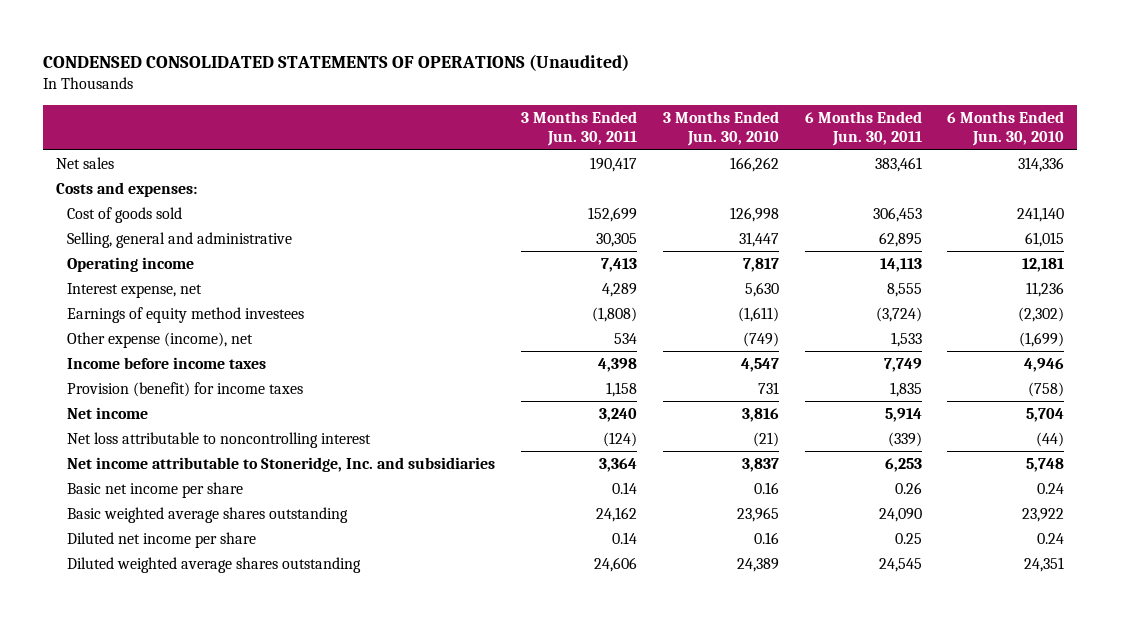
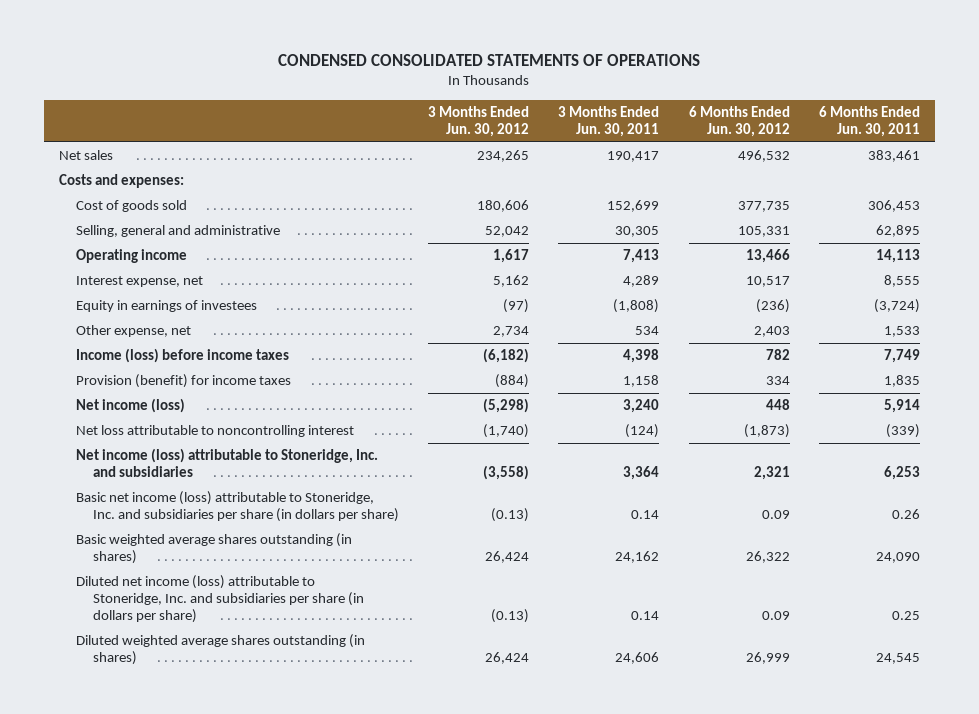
[43,53,630,71] CONDENSED CONSOLIDATED STATEMENTS OF OPERATIONS (Unaudited) -> [278,54,701,67] CONDENSED CONSOLIDATED STATEMENTS OF OPERATIONS
[662,110,779,147] 3 Months Ended Jun. 30, 2010 -> none
[947,110,1065,147] 6 Months Ended Jun. 30, 2010 -> none
none -> [427,105,529,137] 3 Months Ended Jun. 30, 2012
none -> [688,105,790,137] 6 Months Ended Jun. 30, 2012
[67,307,305,324] Earnings of equity method investees -> [75,299,257,312] Equity in earnings of investees
[67,332,254,349] Other expense (income), net -> [75,324,191,337] Other expense, net
[67,357,267,370] Income before income taxes -> [75,347,289,363] Income (loss) before income taxes
[67,407,149,420] Net income -> [75,397,185,413] Net income (loss)
[67,457,496,473] Net income attributable to Stoneridge, Inc. and subsidiaries -> [75,447,378,478] Net income (loss) attributable to Stoneridge, Inc. and subsidiaries
[67,482,244,499] Basic net income per share -> [75,490,399,523] Basic net income (loss) attributable to Stoneridge, Inc. and subsidiaries per share (in dollars per share)
[67,507,349,524] Basic weighted average shares outstanding -> [75,532,352,565] Basic weighted average shares outstanding (in shares)
[67,532,257,549] Diluted net income per share -> [75,574,364,624] Diluted net income (loss) attributable to Stoneridge, Inc. and subsidiaries per share (in dollars per share)
[67,557,362,574] Diluted weighted average shares outstanding -> [75,633,365,666] Diluted weighted average shares outstanding (in shares)

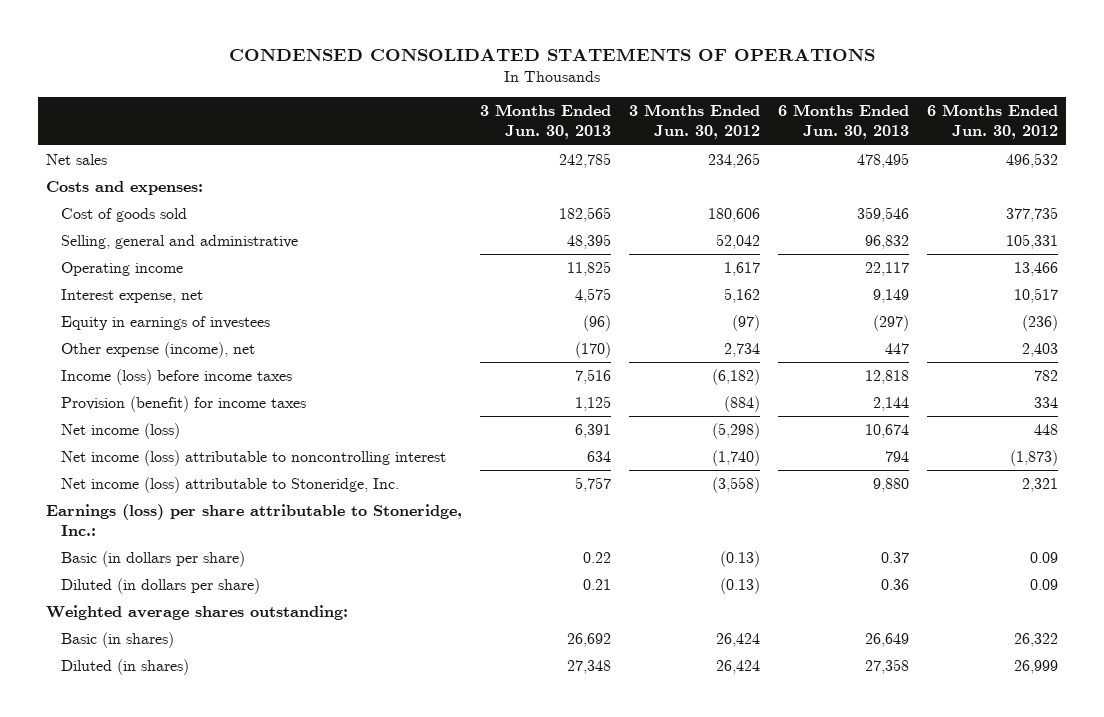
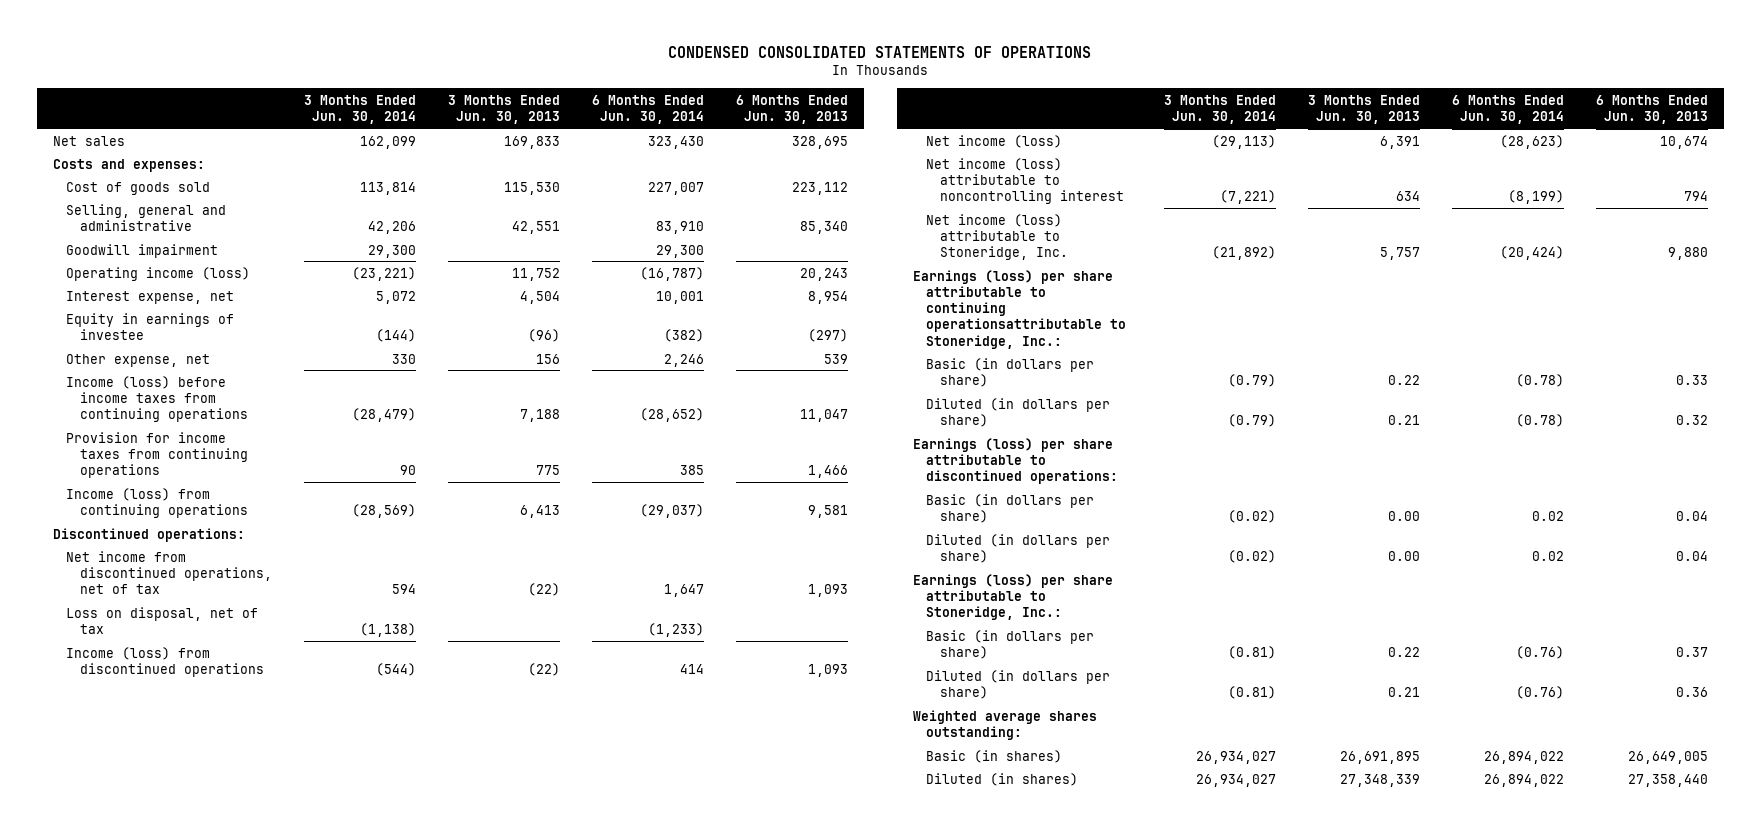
[629,104,761,140] 3 Months Ended Jun. 30, 2012 -> none
[926,104,1058,140] 6 Months Ended Jun. 30, 2012 -> none
none -> [303,94,416,125] 3 Months Ended Jun. 30, 2014
none -> [591,94,704,125] 6 Months Ended Jun. 30, 2014
[559,152,612,168] 242,785 -> [503,135,560,149] 169,833
[856,152,909,168] 478,495 -> [792,135,849,149] 328,695
[559,206,612,222] 182,565 -> [503,181,560,195] 115,530
[856,206,909,222] 359,546 -> [792,181,849,195] 223,112
[567,233,612,249] 48,395 -> [511,220,560,234] 42,551
[864,234,909,249] 96,832 -> [800,220,849,234] 85,340
none -> [66,243,219,258] Goodwill impairment
[60,261,183,276] Operating income -> [66,266,251,281] Operating income (loss)
[567,260,612,276] 11,825 -> [511,267,560,281] 11,752
[864,261,909,276] 22,117 -> [800,267,849,281] 20,243
[575,287,612,303] 4,575 -> [519,290,560,304] 4,504
[872,288,909,303] 9,149 -> [808,290,849,304] 8,954
[60,315,270,330] Equity in earnings of investees -> [66,312,235,340] Equity in earnings of investee
[60,341,255,358] Other expense (income), net -> [66,353,211,367] Other expense, net
[575,341,612,358] (170) -> [535,353,560,364] 156
[884,342,909,354] 447 -> [824,353,849,364] 539
[60,368,292,385] Income (loss) before income taxes -> [66,375,248,423] Income (loss) before income taxes from continuing operations
[575,368,612,384] 7,516 -> [519,409,560,423] 7,188
[864,369,909,384] 12,818 -> [800,409,849,423] 11,047
[60,395,306,412] Provision (benefit) for income taxes -> [66,431,248,479] Provision for income taxes from continuing operations
[575,395,612,411] 1,125 -> [535,465,560,476] 775
[872,396,909,411] 2,144 -> [808,465,849,479] 1,466
none -> [66,487,248,518] Income (loss) from continuing operations
none -> [53,527,246,542] Discontinued operations:
none -> [66,550,272,595] Net income from discontinued operations, net of tax
none -> [66,606,259,634] Loss on disposal, net of tax
none -> [66,646,264,677] Income (loss) from discontinued operations
none -> [912,269,1127,349] Earnings (loss) per share attributable to continuing operationsattributable to Stoneridge, Inc.:
none -> [926,357,1095,387] Basic (in dollars per share)
none -> [926,397,1111,427] Diluted (in dollars per share)
none -> [912,437,1119,485] Earnings (loss) per share attributable to discontinued operations:
none -> [926,493,1095,523] Basic (in dollars per share)
none -> [926,533,1111,563] Diluted (in dollars per share)
[567,632,612,647] 26,692 -> [1339,750,1420,764] 26,691,895
[864,632,909,647] 26,649 -> [1627,750,1708,764] 26,649,005
[567,659,612,674] 27,348 -> [1339,773,1420,787] 27,348,339
[864,658,909,674] 27,358 -> [1627,773,1708,787] 27,358,440

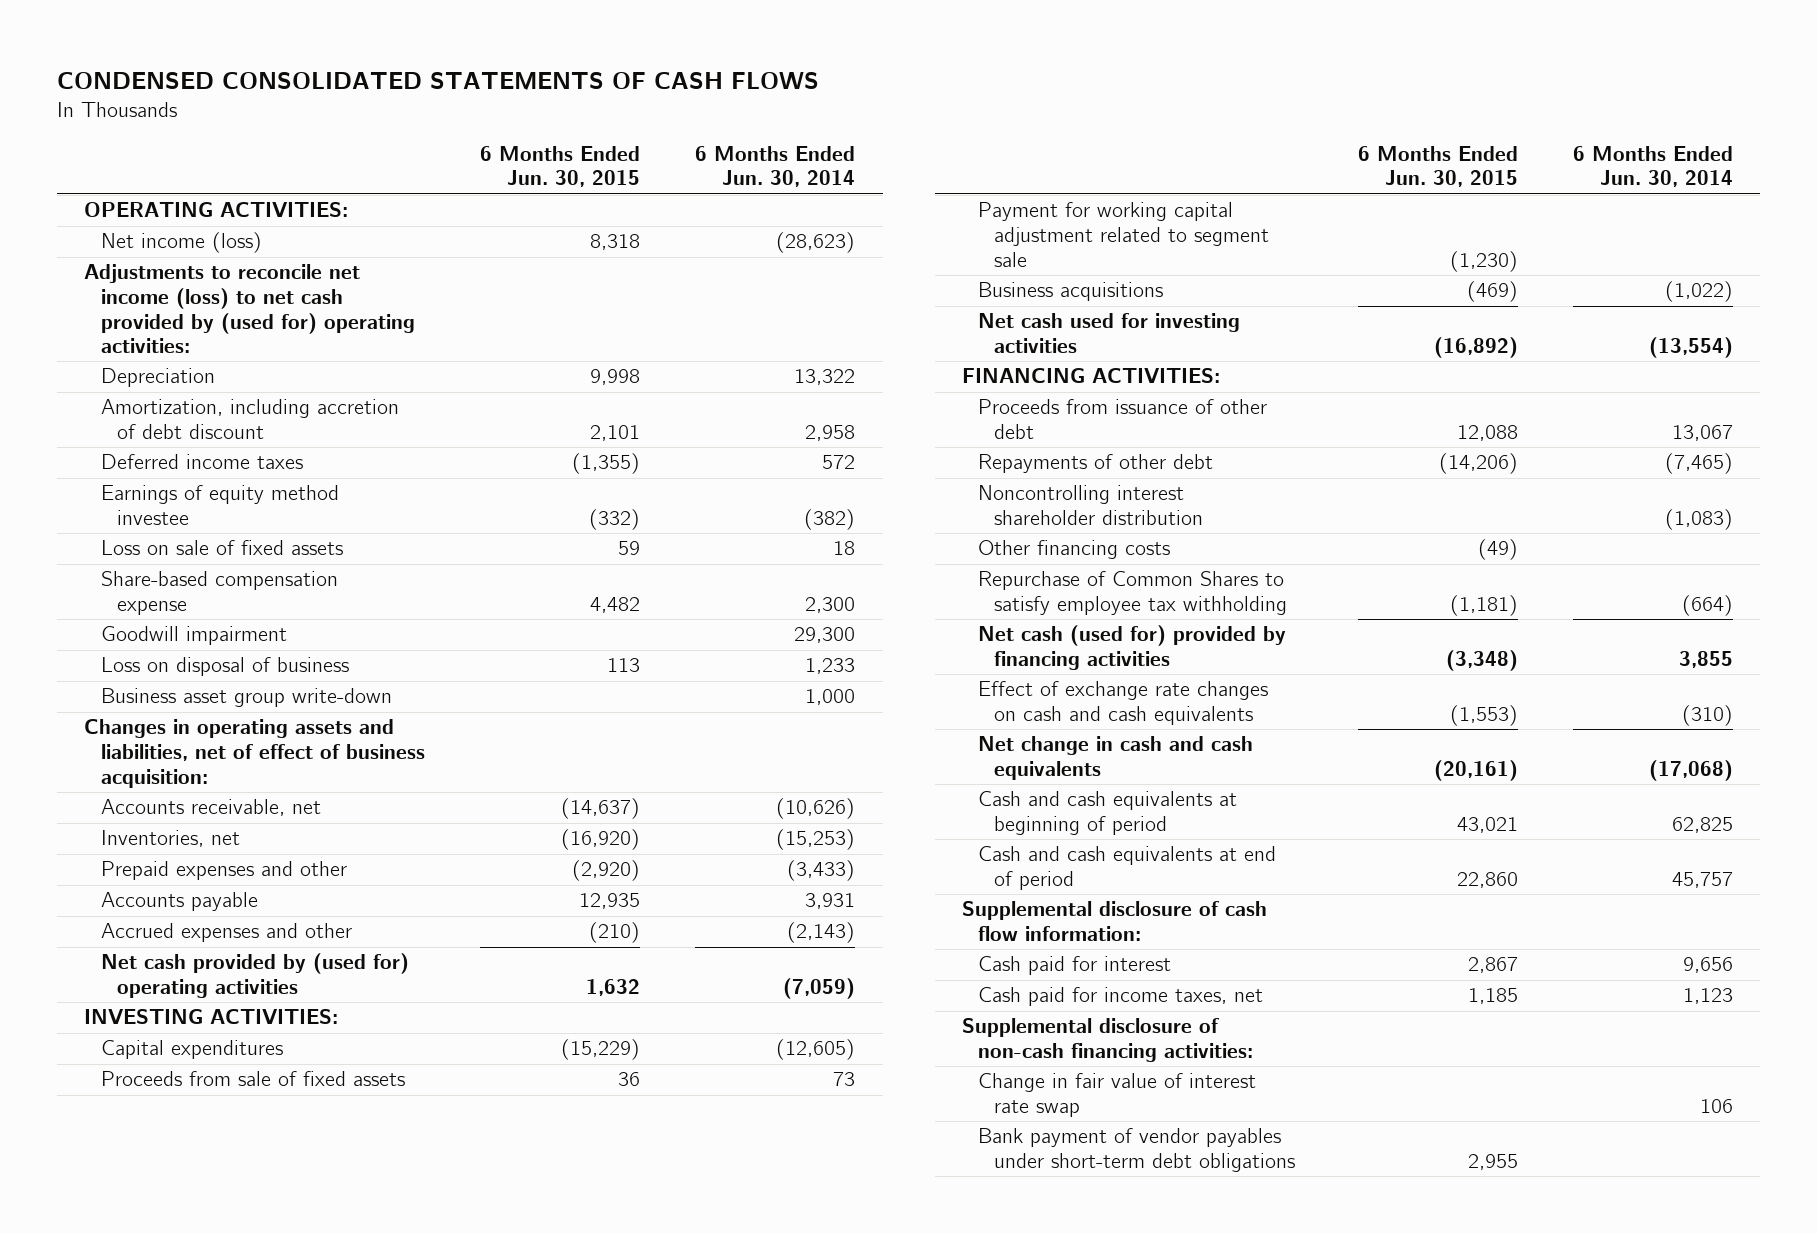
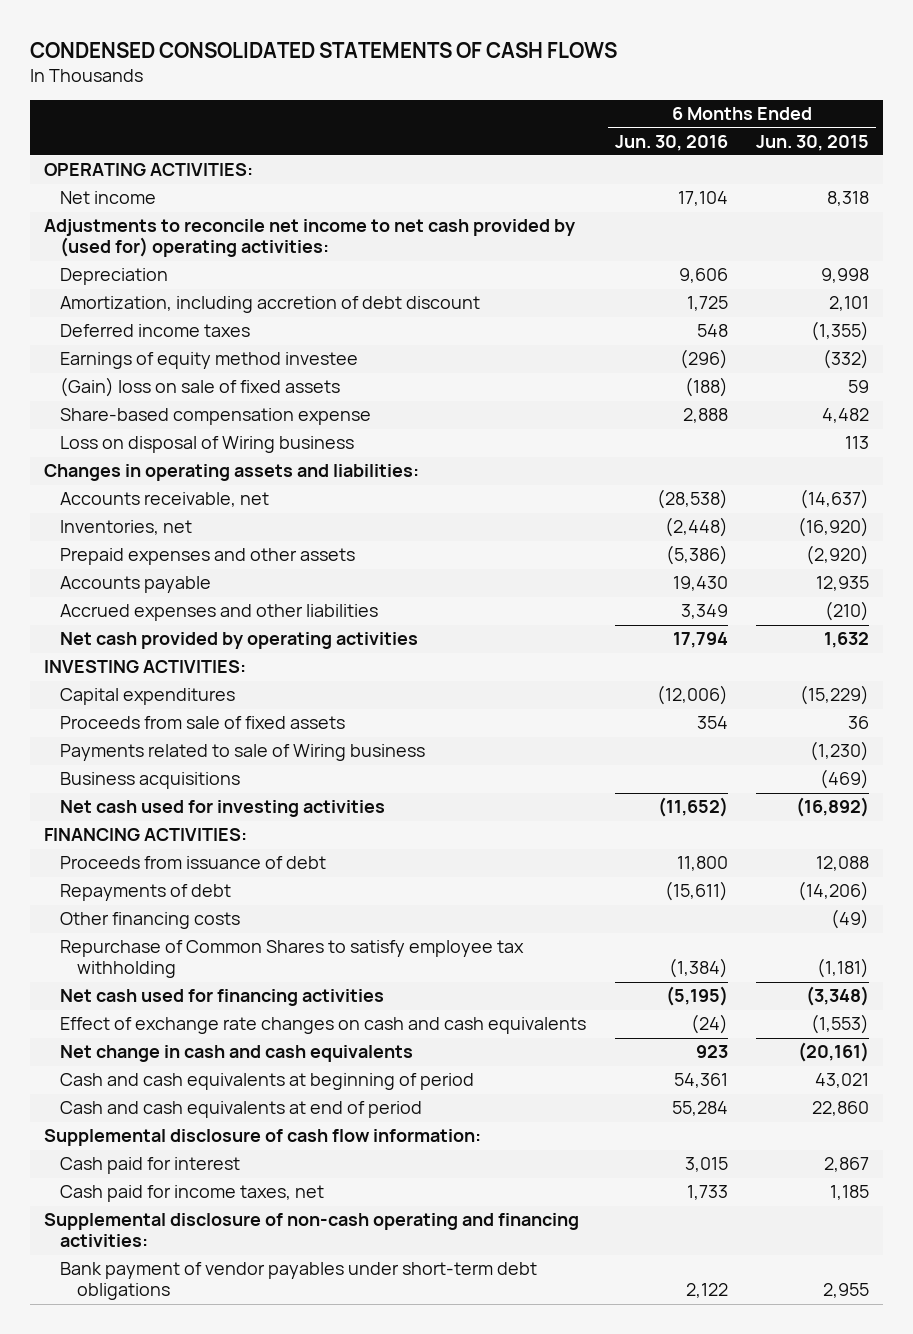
[694,145,855,188] 6 Months Ended Jun. 30, 2014 -> none
none -> [614,134,728,151] Jun. 30, 2016
[100,232,262,254] Net income (loss) -> [60,191,157,205] Net income
[84,264,415,354] Adjustments to reconcile net income (loss) to net cash provided by (used for) operating activities: -> [44,219,576,258] Adjustments to reconcile net income to net cash provided by (used for) operating activities:
[100,540,343,556] Loss on sale of fixed assets -> [60,377,341,398] (Gain) loss on sale of fixed assets
[100,626,287,646] Goodwill impairment -> none
[100,688,392,708] Business asset group write-down -> none
[100,657,349,677] Loss on disposal of business -> [60,436,355,454] Loss on disposal of Wiring business
[84,719,425,788] Changes in operating assets and liabilities, net of effect of business acquisition: -> [44,464,420,482] Changes in operating assets and liabilities:
[100,861,347,881] Prepaid expenses and other -> [60,548,356,566] Prepaid expenses and other assets
[100,923,352,943] Accrued expenses and other -> [60,604,379,622] Accrued expenses and other liabilities
[100,953,409,999] Net cash provided by (used for) operating activities -> [60,632,419,650] Net cash provided by operating activities
[978,202,1270,267] Payment for working capital adjustment related to segment sale -> [60,744,426,762] Payments related to sale of Wiring business
[978,485,1204,526] Noncontrolling interest shareholder distribution -> none
[978,399,1268,440] Proceeds from issuance of other debt -> [60,856,327,870] Proceeds from issuance of debt
[978,454,1214,474] Repayments of other debt -> [60,884,232,902] Repayments of debt
[978,625,1287,671] Net cash (used for) provided by financing activities -> [60,989,385,1007] Net cash used for financing activities
[978,1073,1257,1118] Change in fair value of interest rate swap -> none
[962,1018,1254,1063] Supplemental disclosure of non-cash financing activities: -> [44,1213,580,1248] Supplemental disclosure of non-cash operating and financing activities:

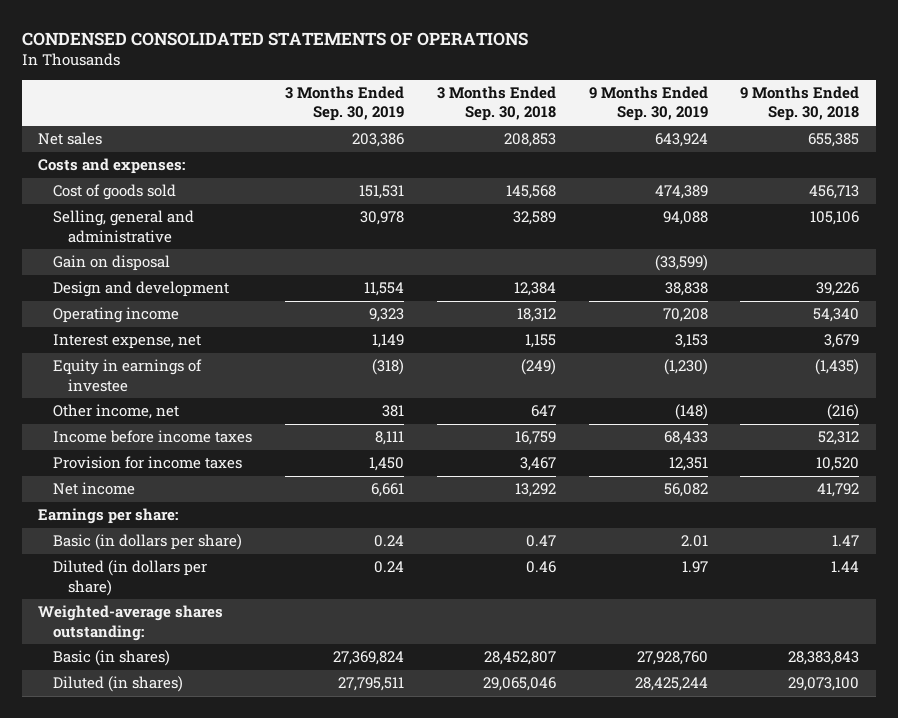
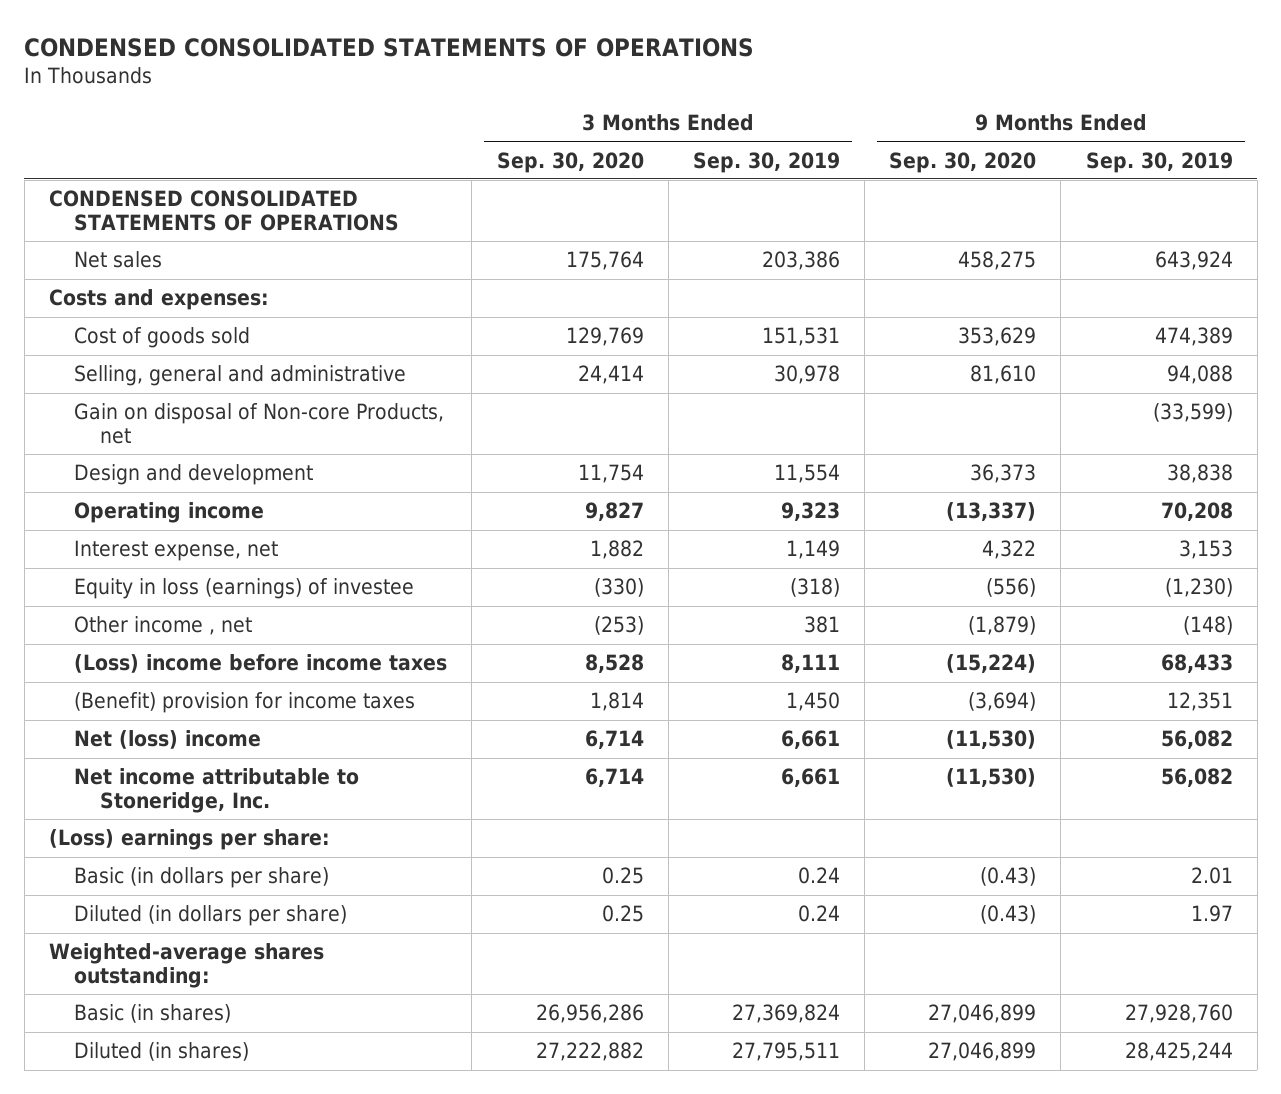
[436,86,556,122] 3 Months Ended Sep. 30, 2018 -> none
[740,86,860,122] 9 Months Ended Sep. 30, 2018 -> none
none -> [496,151,644,173] Sep. 30, 2020
none -> [889,151,1037,173] Sep. 30, 2020
none -> [48,190,400,231] CONDENSED CONSOLIDATED STATEMENTS OF OPERATIONS
[53,255,171,272] Gain on disposal -> [74,403,445,444] Gain on disposal of Non-core Products, net
[53,359,203,392] Equity in earnings of investee -> [74,578,415,600] Equity in loss (earnings) of investee
[53,404,180,420] Other income, net -> [74,616,253,636] Other income , net
[53,430,253,444] Income before income taxes -> [74,654,448,674] (Loss) income before income taxes
[53,456,243,470] Provision for income taxes -> [74,692,416,714] (Benefit) provision for income taxes
none -> [74,730,262,750] Net (loss) income
[53,482,136,496] Net income -> [74,768,360,813] Net income attributable to Stoneridge, Inc.
[38,508,179,525] Earnings per share: -> [48,829,330,851] (Loss) earnings per share:

